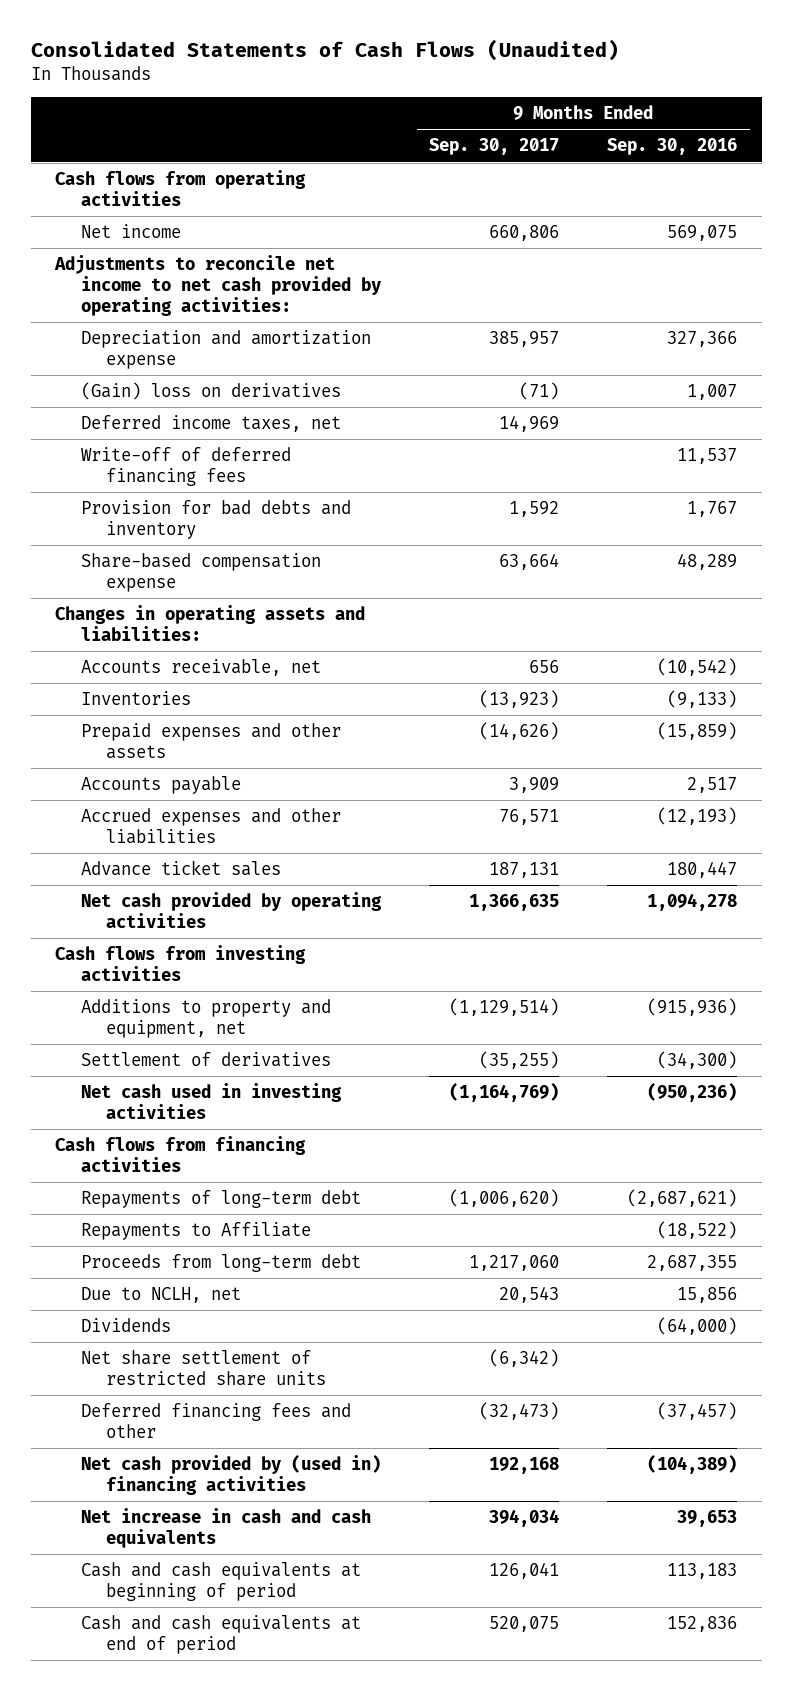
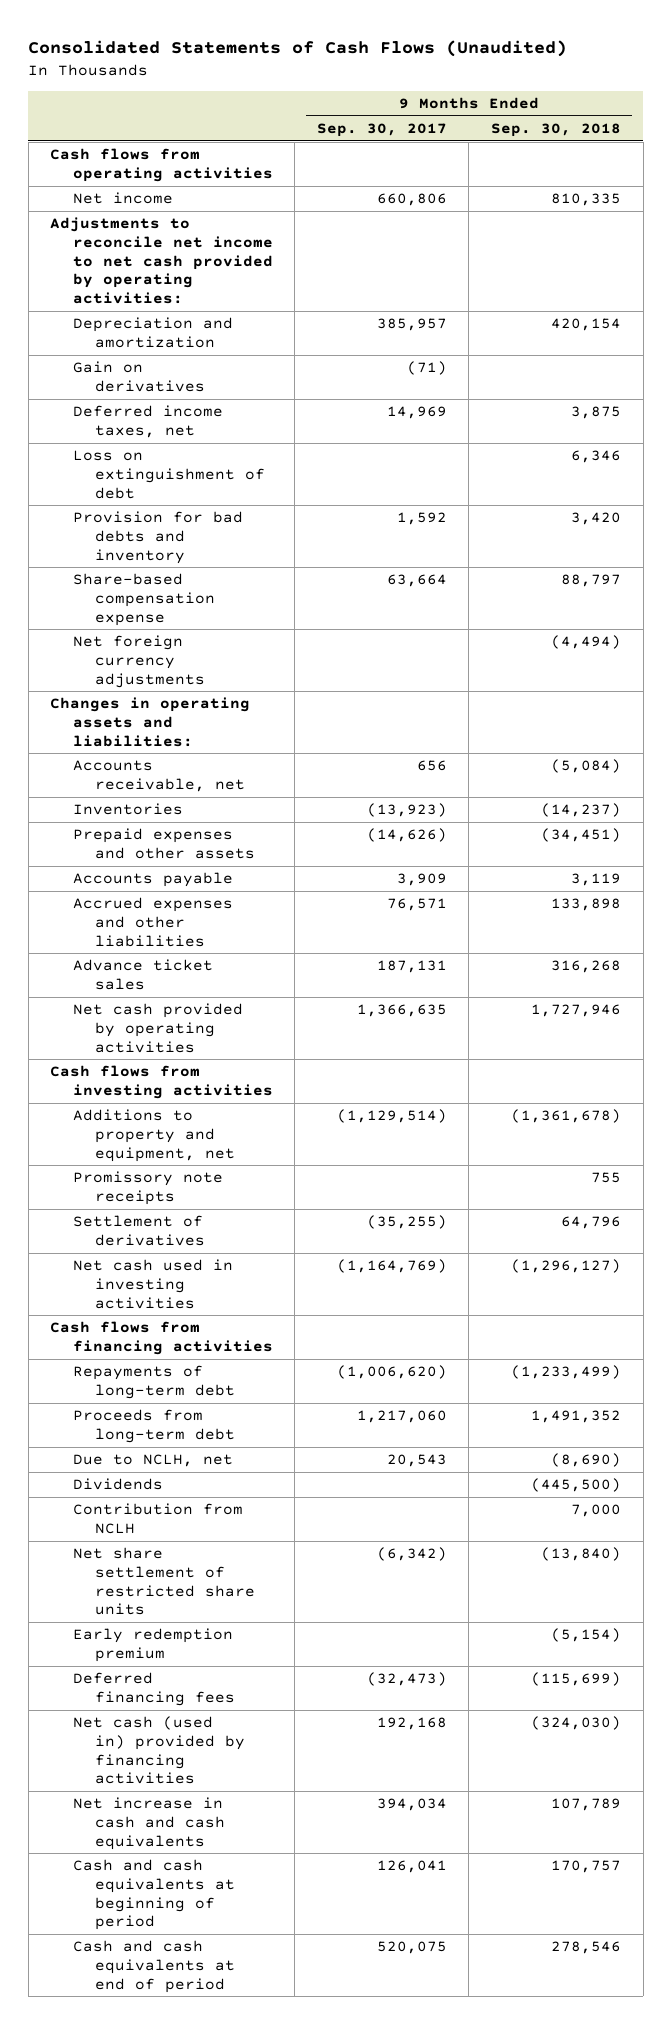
[607,138,738,156] Sep. 30, 2016 -> none
none -> [490,123,621,138] Sep. 30, 2018
[80,330,371,369] Depreciation and amortization expense -> [72,317,233,348] Depreciation and amortization
[80,382,341,401] (Gain) loss on derivatives -> [72,361,206,392] Gain on derivatives
[80,447,291,486] Write-off of deferred financing fees -> none
none -> [72,450,266,499] Loss on extinguishment of debt
none -> [72,635,206,688] Net foreign currency adjustments
none -> [72,1171,223,1205] Promissory note receipts
[80,1222,311,1241] Repayments to Affiliate -> none
none -> [72,1503,243,1534] Contribution from NCLH
none -> [72,1628,233,1662] Early redemption premium
[80,1403,351,1438] Deferred financing fees and other -> [72,1672,236,1706] Deferred financing fees
[80,1455,381,1495] Net cash provided by (used in) financing activities -> [72,1716,246,1785] Net cash (used in) provided by financing activities

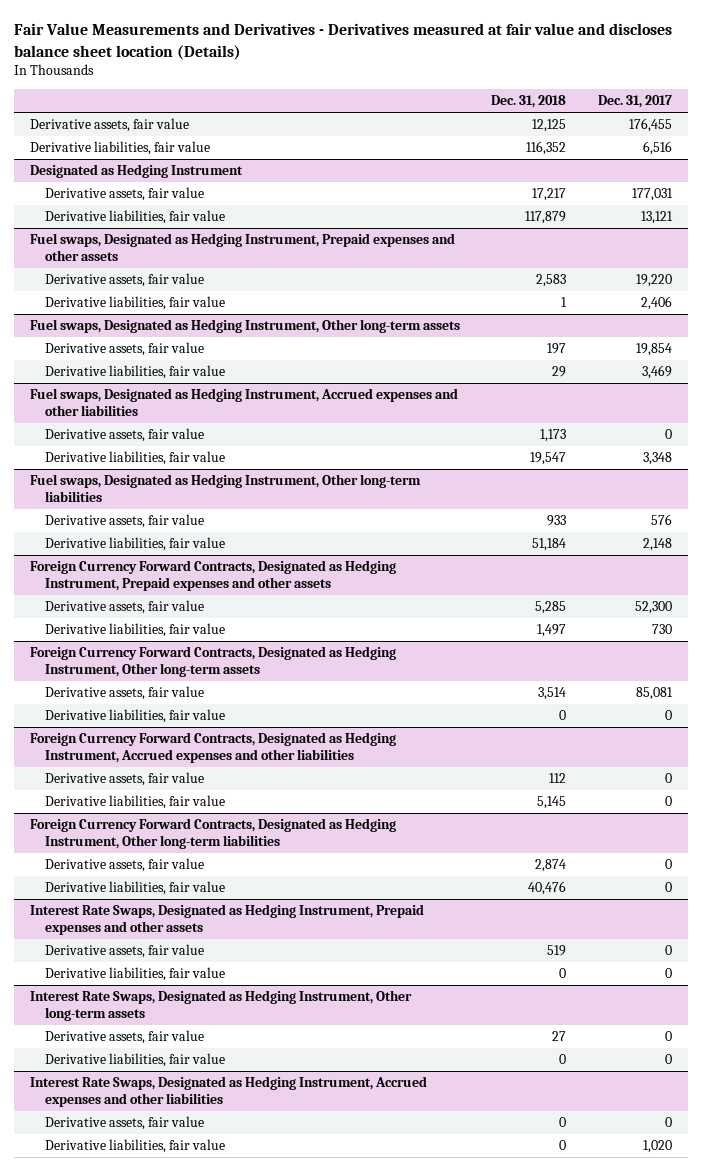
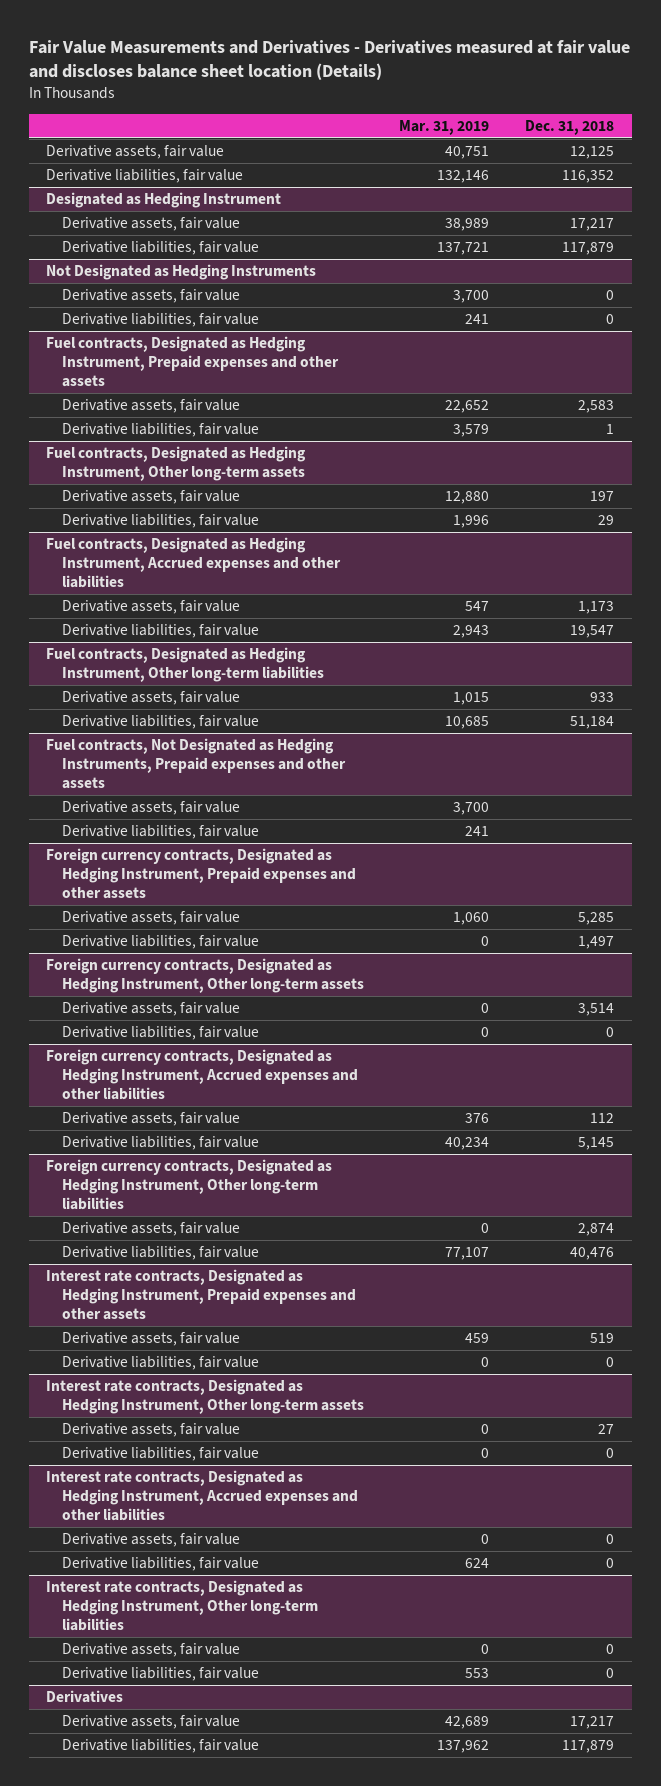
[597,95,672,109] Dec. 31, 2017 -> none
none -> [399,120,490,136] Mar. 31, 2019
none -> [46,264,317,281] Not Designated as Hedging Instruments
none -> [61,289,240,304] Derivative assets, fair value
none -> [61,313,259,328] Derivative liabilities, fair value
[29,233,455,261] Fuel swaps, Designated as Hedging Instrument, Prepaid expenses and other assets -> [46,336,339,387] Fuel contracts, Designated as Hedging Instrument, Prepaid expenses and other assets
[29,319,460,334] Fuel swaps, Designated as Hedging Instrument, Other long-term assets -> [46,446,307,481] Fuel contracts, Designated as Hedging Instrument, Other long-term assets
[29,388,458,416] Fuel swaps, Designated as Hedging Instrument, Accrued expenses and other liabilities -> [46,537,341,588] Fuel contracts, Designated as Hedging Instrument, Accrued expenses and other liabilities
[29,474,421,502] Fuel swaps, Designated as Hedging Instrument, Other long-term liabilities -> [46,647,324,682] Fuel contracts, Designated as Hedging Instrument, Other long-term liabilities
none -> [46,738,346,789] Fuel contracts, Not Designated as Hedging Instruments, Prepaid expenses and other assets
none -> [61,801,240,816] Derivative assets, fair value
none -> [61,825,259,840] Derivative liabilities, fair value
[29,560,396,591] Foreign Currency Forward Contracts, Designated as Hedging Instrument, Prepaid expenses and other assets -> [46,848,356,899] Foreign currency contracts, Designated as Hedging Instrument, Prepaid expenses and other assets
[29,646,396,677] Foreign Currency Forward Contracts, Designated as Hedging Instrument, Other long-term assets -> [46,958,364,993] Foreign currency contracts, Designated as Hedging Instrument, Other long-term assets
[29,732,396,763] Foreign Currency Forward Contracts, Designated as Hedging Instrument, Accrued expenses and other liabilities -> [46,1049,358,1100] Foreign currency contracts, Designated as Hedging Instrument, Accrued expenses and other liabilities
[29,818,396,849] Foreign Currency Forward Contracts, Designated as Hedging Instrument, Other long-term liabilities -> [46,1159,333,1210] Foreign currency contracts, Designated as Hedging Instrument, Other long-term liabilities
[29,904,424,935] Interest Rate Swaps, Designated as Hedging Instrument, Prepaid expenses and other assets -> [46,1269,356,1320] Interest rate contracts, Designated as Hedging Instrument, Prepaid expenses and other assets
[29,990,412,1021] Interest Rate Swaps, Designated as Hedging Instrument, Other long-term assets -> [46,1379,364,1414] Interest rate contracts, Designated as Hedging Instrument, Other long-term assets
[29,1076,427,1107] Interest Rate Swaps, Designated as Hedging Instrument, Accrued expenses and other liabilities -> [46,1470,358,1521] Interest rate contracts, Designated as Hedging Instrument, Accrued expenses and other liabilities
none -> [46,1580,318,1631] Interest rate contracts, Designated as Hedging Instrument, Other long-term liabilities
none -> [61,1643,240,1658] Derivative assets, fair value
none -> [61,1667,259,1682] Derivative liabilities, fair value
none -> [46,1690,124,1704] Derivatives
none -> [61,1715,240,1730] Derivative assets, fair value
none -> [61,1739,259,1754] Derivative liabilities, fair value

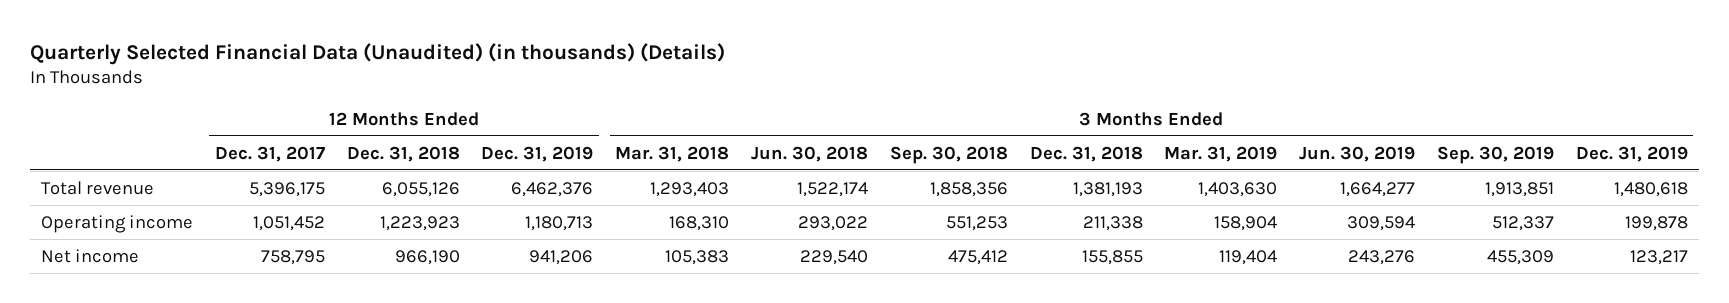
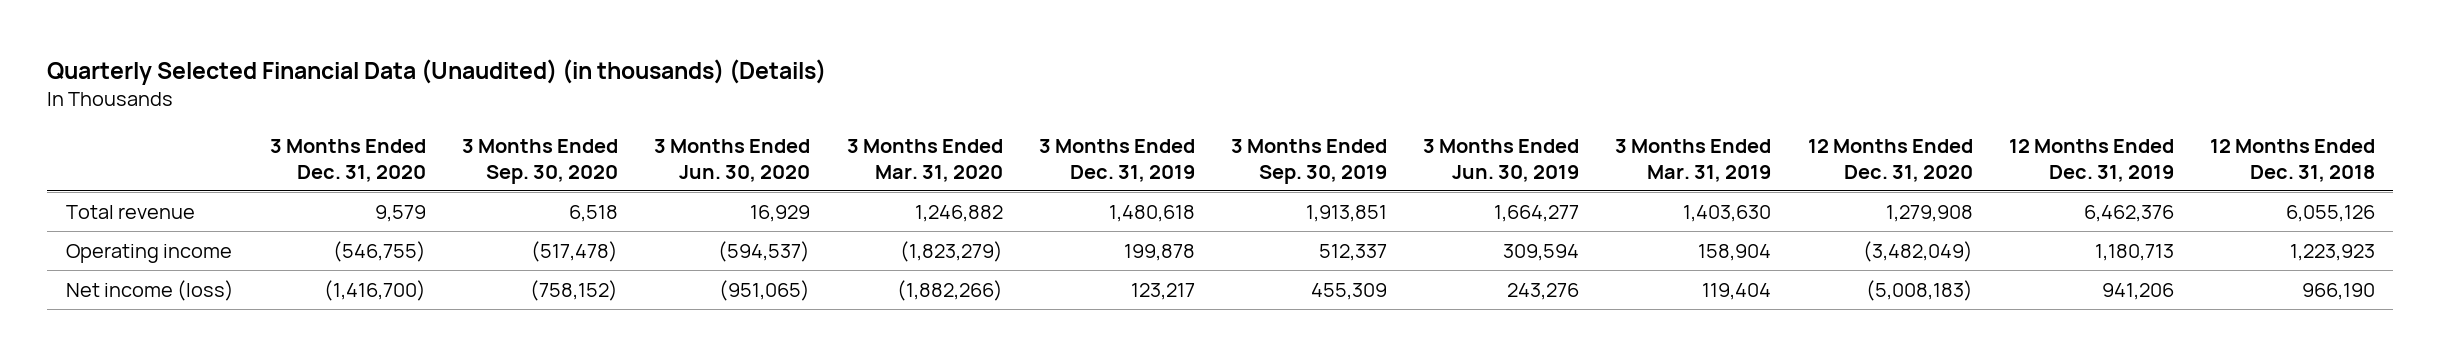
[214,145,325,162] Dec. 31, 2017 -> none
[615,145,730,162] Mar. 31, 2018 -> none
[750,145,868,162] Jun. 30, 2018 -> none
[889,145,1008,164] Sep. 30, 2018 -> none
[1029,145,1143,162] Dec. 31, 2018 -> none
none -> [269,138,426,182] 3 Months Ended Dec. 31, 2020
none -> [462,138,619,184] 3 Months Ended Sep. 30, 2020
none -> [654,138,811,182] 3 Months Ended Jun. 30, 2020
none -> [846,138,1003,182] 3 Months Ended Mar. 31, 2020
none -> [1807,138,1973,182] 12 Months Ended Dec. 31, 2020
[40,248,139,263] Net income -> [65,279,234,301] Net income (loss)

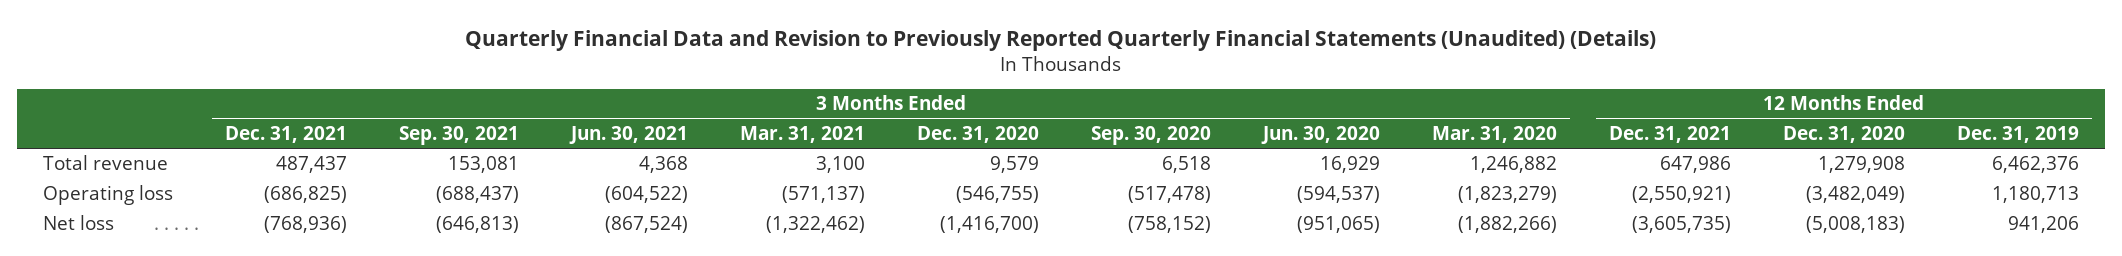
[47,58,827,85] Quarterly Selected Financial Data (Unaudited) (in thousands) (Details) -> [464,29,1656,51] Quarterly Financial Data and Revision to Previously Reported Quarterly Financial Statements (Unaudited) (Details)
[1038,138,1195,182] 3 Months Ended Dec. 31, 2019 -> none
[1230,138,1387,184] 3 Months Ended Sep. 30, 2019 -> none
[1423,138,1580,182] 3 Months Ended Jun. 30, 2019 -> none
[1615,138,1772,182] 3 Months Ended Mar. 31, 2019 -> none
[2210,138,2376,182] 12 Months Ended Dec. 31, 2018 -> none
none -> [224,126,347,144] Dec. 31, 2021
none -> [398,126,519,146] Sep. 30, 2021
none -> [568,126,688,145] Jun. 30, 2021
none -> [739,126,865,144] Mar. 31, 2021
none -> [1608,126,1731,144] Dec. 31, 2021
[65,243,232,263] Operating income -> [42,185,173,206] Operating loss
[65,279,234,301] Net income (loss) -> [42,215,114,231] Net loss

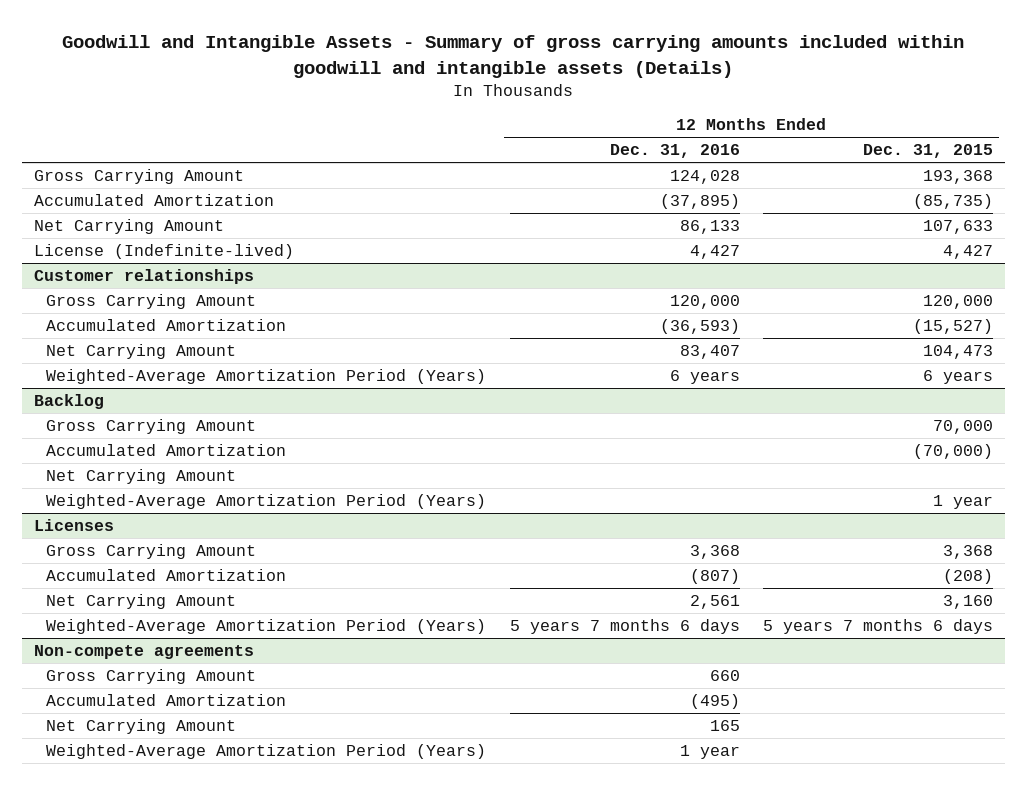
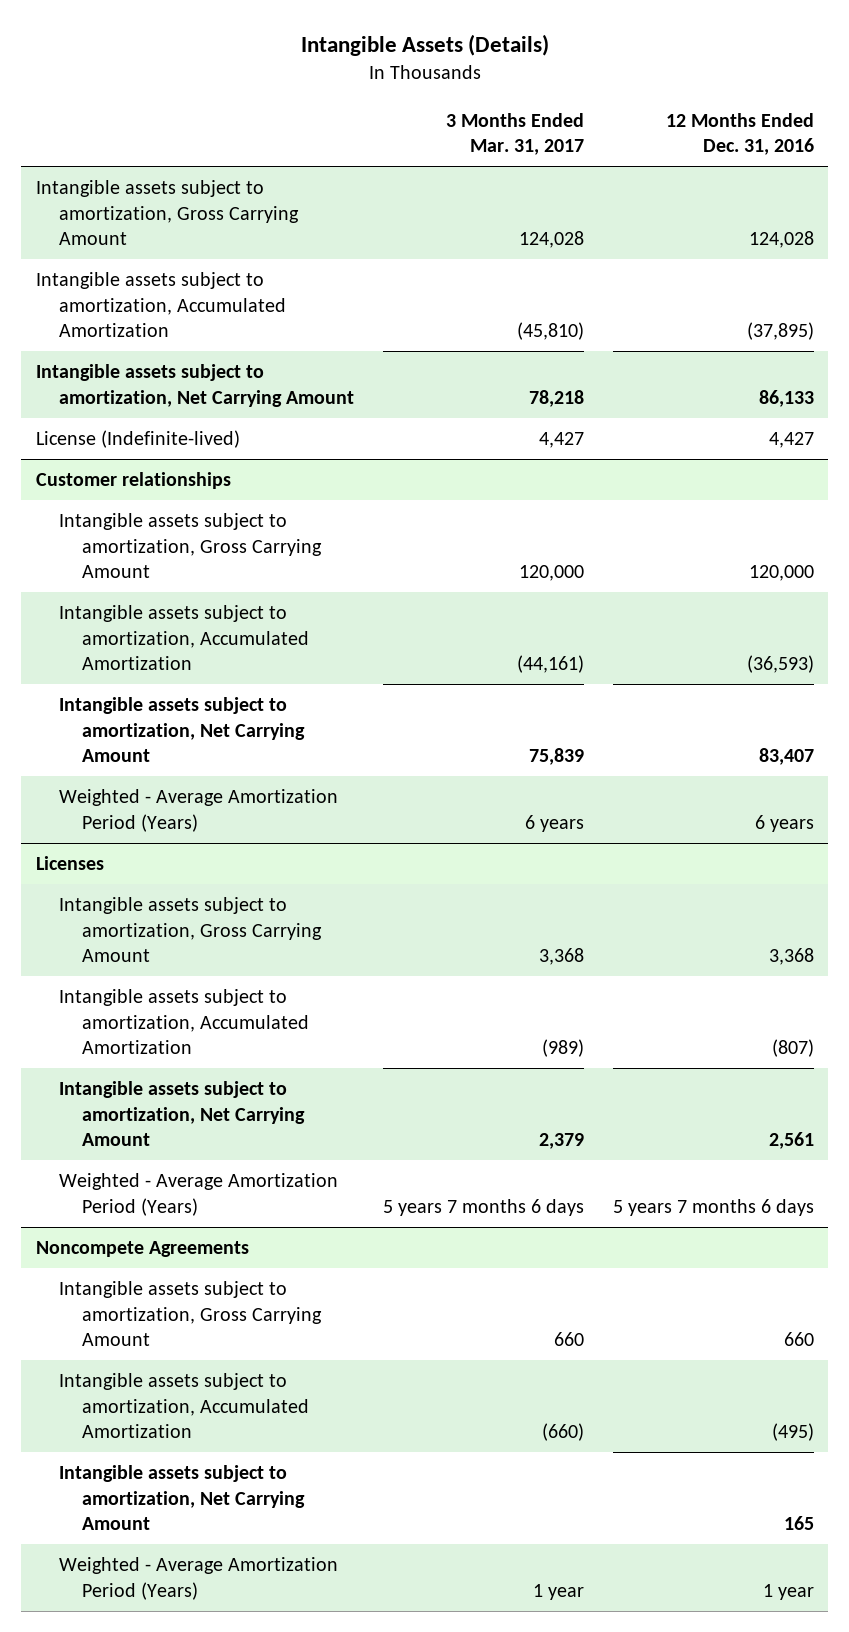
[62,34,965,78] Goodwill and Intangible Assets - Summary of gross carrying amounts included within goodwill and intangible assets (Details) -> [300,34,549,57] Intangible Assets (Details)
[863,144,994,159] Dec. 31, 2015 -> none
none -> [445,112,584,156] 3 Months Ended Mar. 31, 2017
[33,168,244,184] Gross Carrying Amount -> [35,180,299,246] Intangible assets subject to amortization, Gross Carrying Amount
[33,193,274,206] Accumulated Amortization -> [35,272,286,338] Intangible assets subject to amortization, Accumulated Amortization
[33,218,224,234] Net Carrying Amount -> [35,364,354,407] Intangible assets subject to amortization, Net Carrying Amount
[33,393,104,409] Backlog -> none
[46,418,257,434] Gross Carrying Amount -> none
[46,443,287,456] Accumulated Amortization -> none
[46,468,237,484] Net Carrying Amount -> none
[46,493,487,509] Weighted-Average Amortization Period (Years) -> none
[46,293,257,309] Gross Carrying Amount -> [58,513,323,579] Intangible assets subject to amortization, Gross Carrying Amount
[46,318,287,331] Accumulated Amortization -> [58,605,310,671] Intangible assets subject to amortization, Accumulated Amortization
[46,343,237,359] Net Carrying Amount -> [58,697,306,763] Intangible assets subject to amortization, Net Carrying Amount
[46,368,487,384] Weighted-Average Amortization Period (Years) -> [58,789,338,832] Weighted - Average Amortization Period (Years)
[46,543,257,559] Gross Carrying Amount -> [58,897,323,963] Intangible assets subject to amortization, Gross Carrying Amount
[46,568,287,581] Accumulated Amortization -> [58,989,310,1055] Intangible assets subject to amortization, Accumulated Amortization
[46,593,237,609] Net Carrying Amount -> [58,1081,306,1147] Intangible assets subject to amortization, Net Carrying Amount
[46,618,487,634] Weighted-Average Amortization Period (Years) -> [58,1173,338,1216] Weighted - Average Amortization Period (Years)
[33,644,254,659] Non-compete agreements -> [35,1241,249,1258] Noncompete Agreements
[46,668,257,684] Gross Carrying Amount -> [58,1281,323,1347] Intangible assets subject to amortization, Gross Carrying Amount
[46,693,287,706] Accumulated Amortization -> [58,1373,310,1439] Intangible assets subject to amortization, Accumulated Amortization
[46,718,237,734] Net Carrying Amount -> [58,1465,306,1531] Intangible assets subject to amortization, Net Carrying Amount
[46,743,487,759] Weighted-Average Amortization Period (Years) -> [58,1557,338,1600] Weighted - Average Amortization Period (Years)

